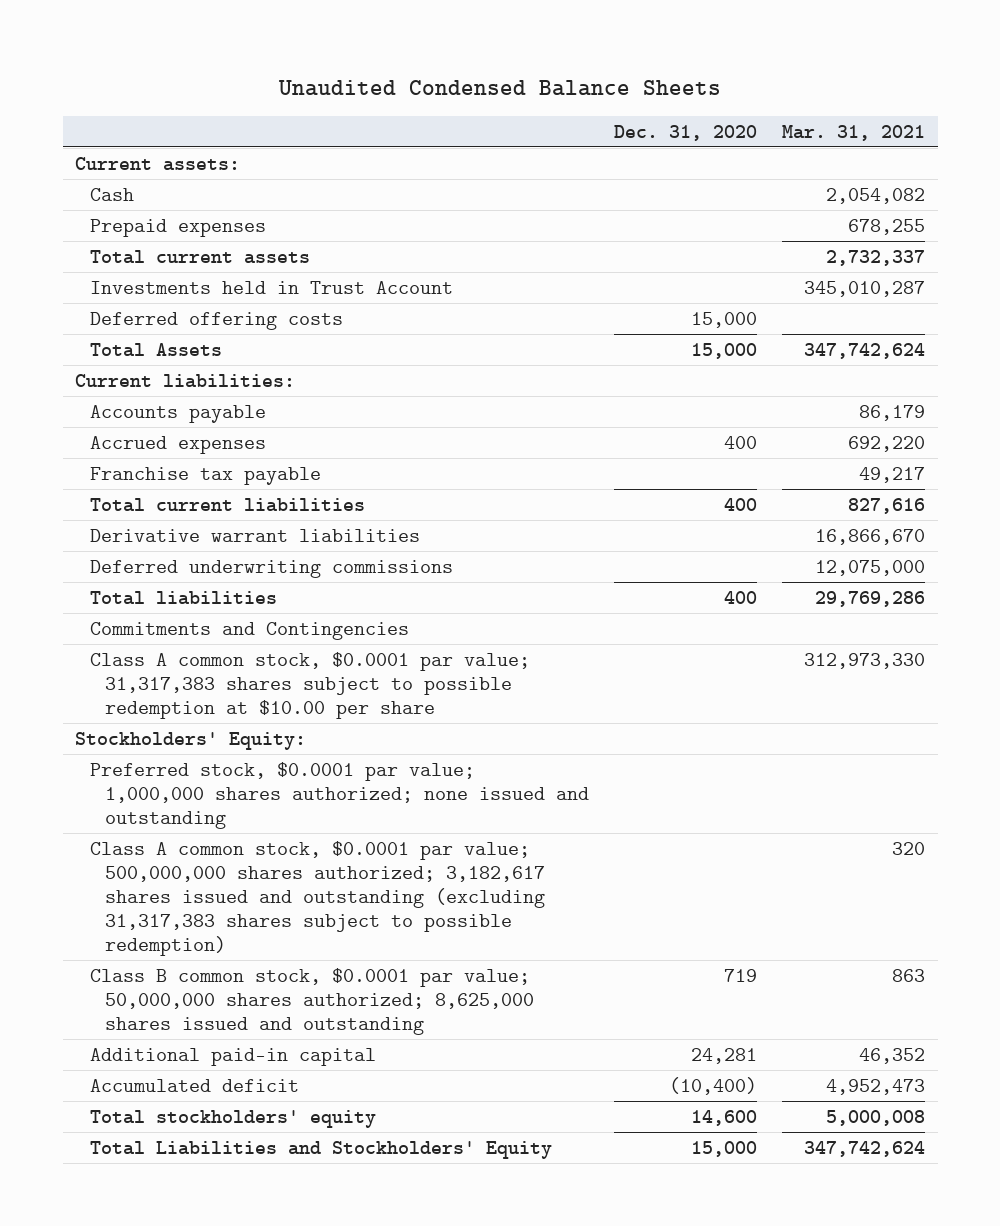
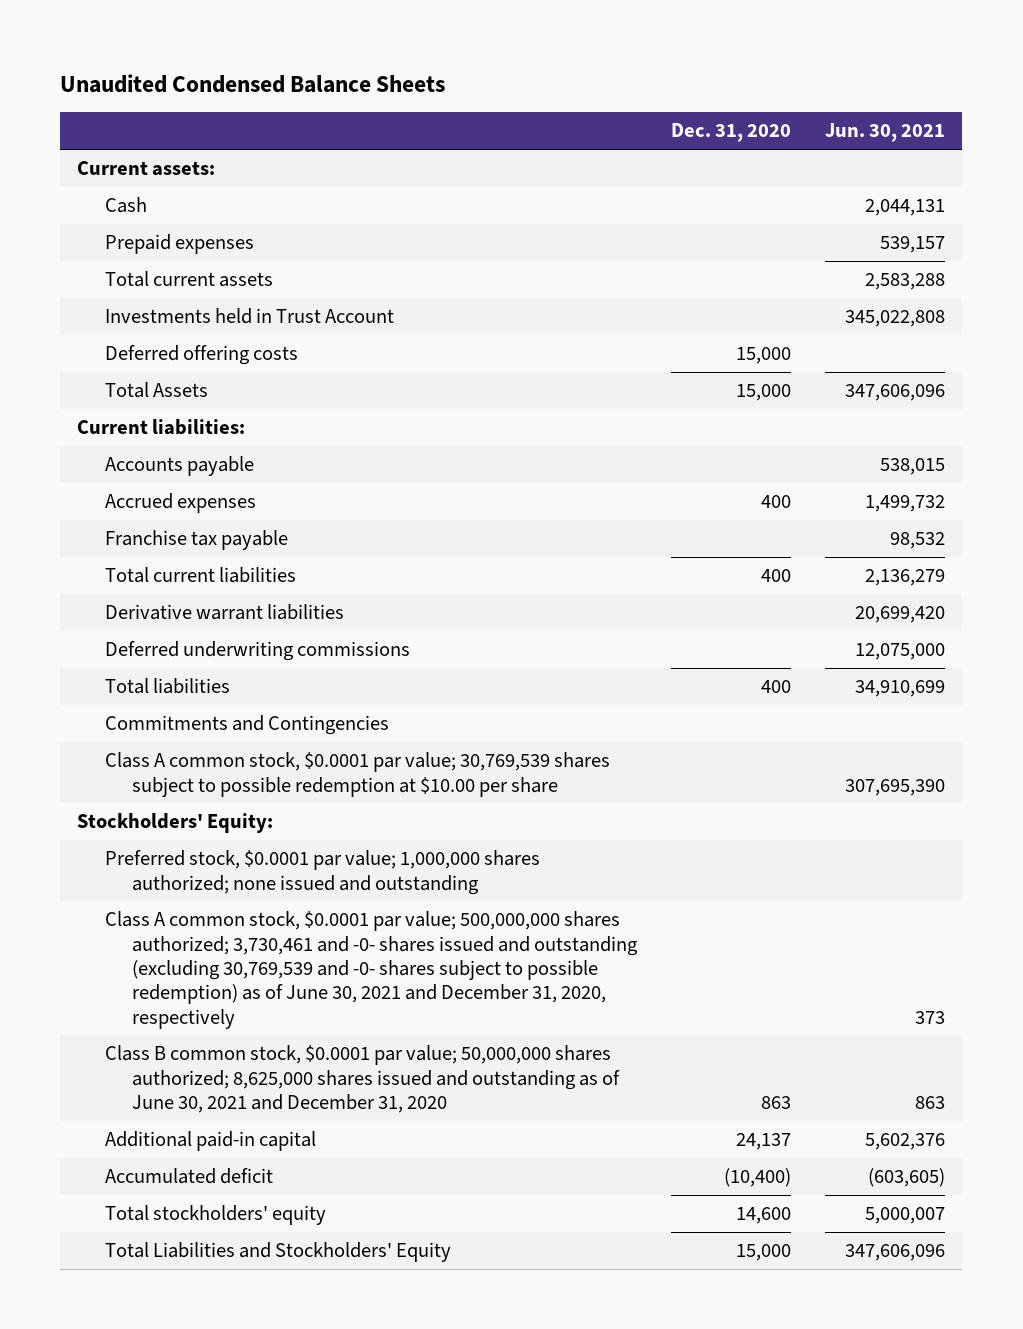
[782,124,926,141] Mar. 31, 2021 -> none
none -> [825,123,946,143] Jun. 30, 2021
[90,651,531,719] Class A common stock, $0.0001 par value; 31,317,383 shares subject to possible redemption at $10.00 per share -> [104,752,610,797] Class A common stock, $0.0001 par value; 30,769,539 shares subject to possible redemption at $10.00 per share
[90,840,546,956] Class A common stock, $0.0001 par value; 500,000,000 shares authorized; 3,182,617 shares issued and outstanding (excluding 31,317,383 shares subject to possible redemption) -> [104,911,639,1029] Class A common stock, $0.0001 par value; 500,000,000 shares authorized; 3,730,461 and -0- shares issued and outstanding (excluding 30,769,539 and -0- shares subject to possible redemption) as of June 30, 2021 and December 31, 2020, respectively
[90,967,535,1035] Class B common stock, $0.0001 par value; 50,000,000 shares authorized; 8,625,000 shares issued and outstanding -> [104,1045,621,1113] Class B common stock, $0.0001 par value; 50,000,000 shares authorized; 8,625,000 shares issued and outstanding as of June 30, 2021 and December 31, 2020
[724,968,758,982] 719 -> [761,1095,792,1109] 863
[691,1047,758,1064] 24,281 -> [736,1133,792,1151] 24,137

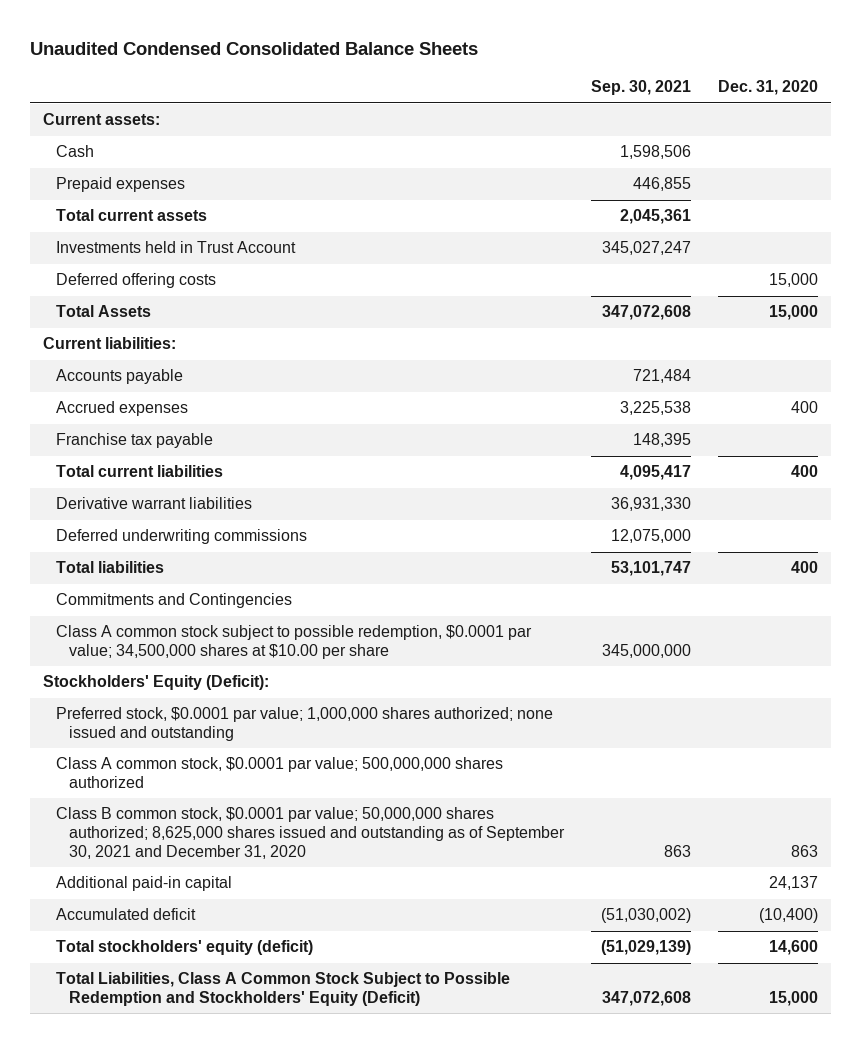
[60,73,446,93] Unaudited Condensed Balance Sheets -> [29,41,478,55] Unaudited Condensed Consolidated Balance Sheets
[825,123,946,143] Jun. 30, 2021 -> none
none -> [590,80,691,96] Sep. 30, 2021
[104,752,610,797] Class A common stock, $0.0001 par value; 30,769,539 shares subject to possible redemption at $10.00 per share -> [56,625,533,660] Class A common stock subject to possible redemption, $0.0001 par value; 34,500,000 shares at $10.00 per share
[77,813,274,834] Stockholders' Equity: -> [43,675,270,691] Stockholders' Equity (Deficit):
[104,911,639,1029] Class A common stock, $0.0001 par value; 500,000,000 shares authorized; 3,730,461 and -0- shares issued and outstanding (excluding 30,769,539 and -0- shares subject to possible redemption) as of June 30, 2021 and December 31, 2020, respectively -> [56,757,504,789] Class A common stock, $0.0001 par value; 500,000,000 shares authorized
[104,1045,621,1113] Class B common stock, $0.0001 par value; 50,000,000 shares authorized; 8,625,000 shares issued and outstanding as of June 30, 2021 and December 31, 2020 -> [56,807,566,859] Class B common stock, $0.0001 par value; 50,000,000 shares authorized; 8,625,000 shares issued and outstanding as of September 30, 2021 and December 31, 2020
[104,1205,326,1226] Total stockholders' equity -> [56,940,314,956] Total stockholders' equity (deficit)
[104,1242,451,1263] Total Liabilities and Stockholders' Equity -> [56,972,511,1007] Total Liabilities, Class A Common Stock Subject to Possible Redemption and Stockholders' Equity (Deficit)

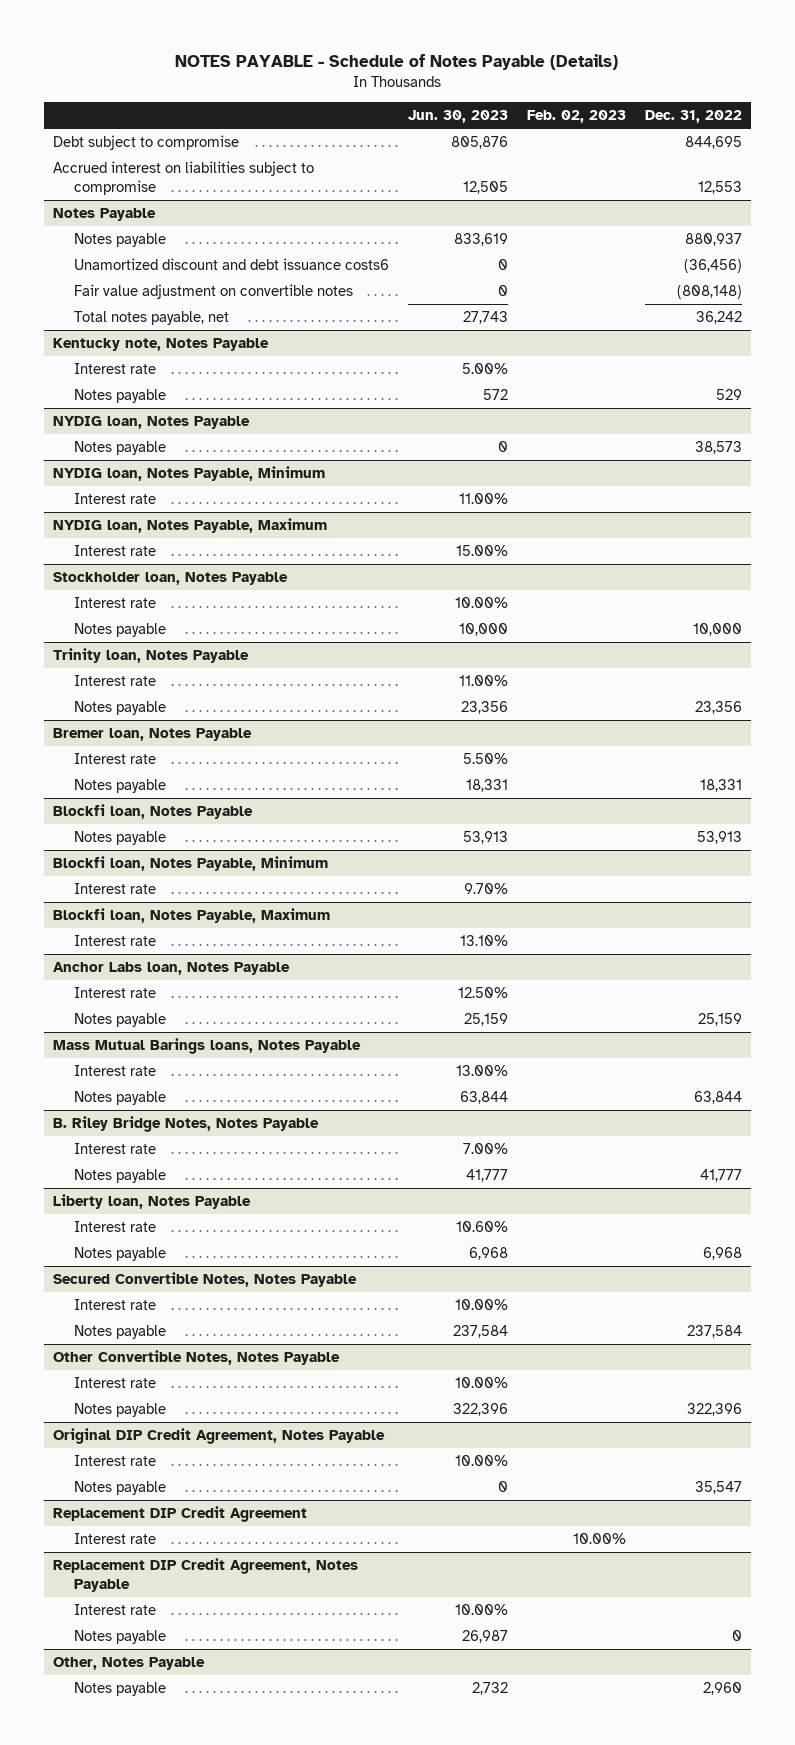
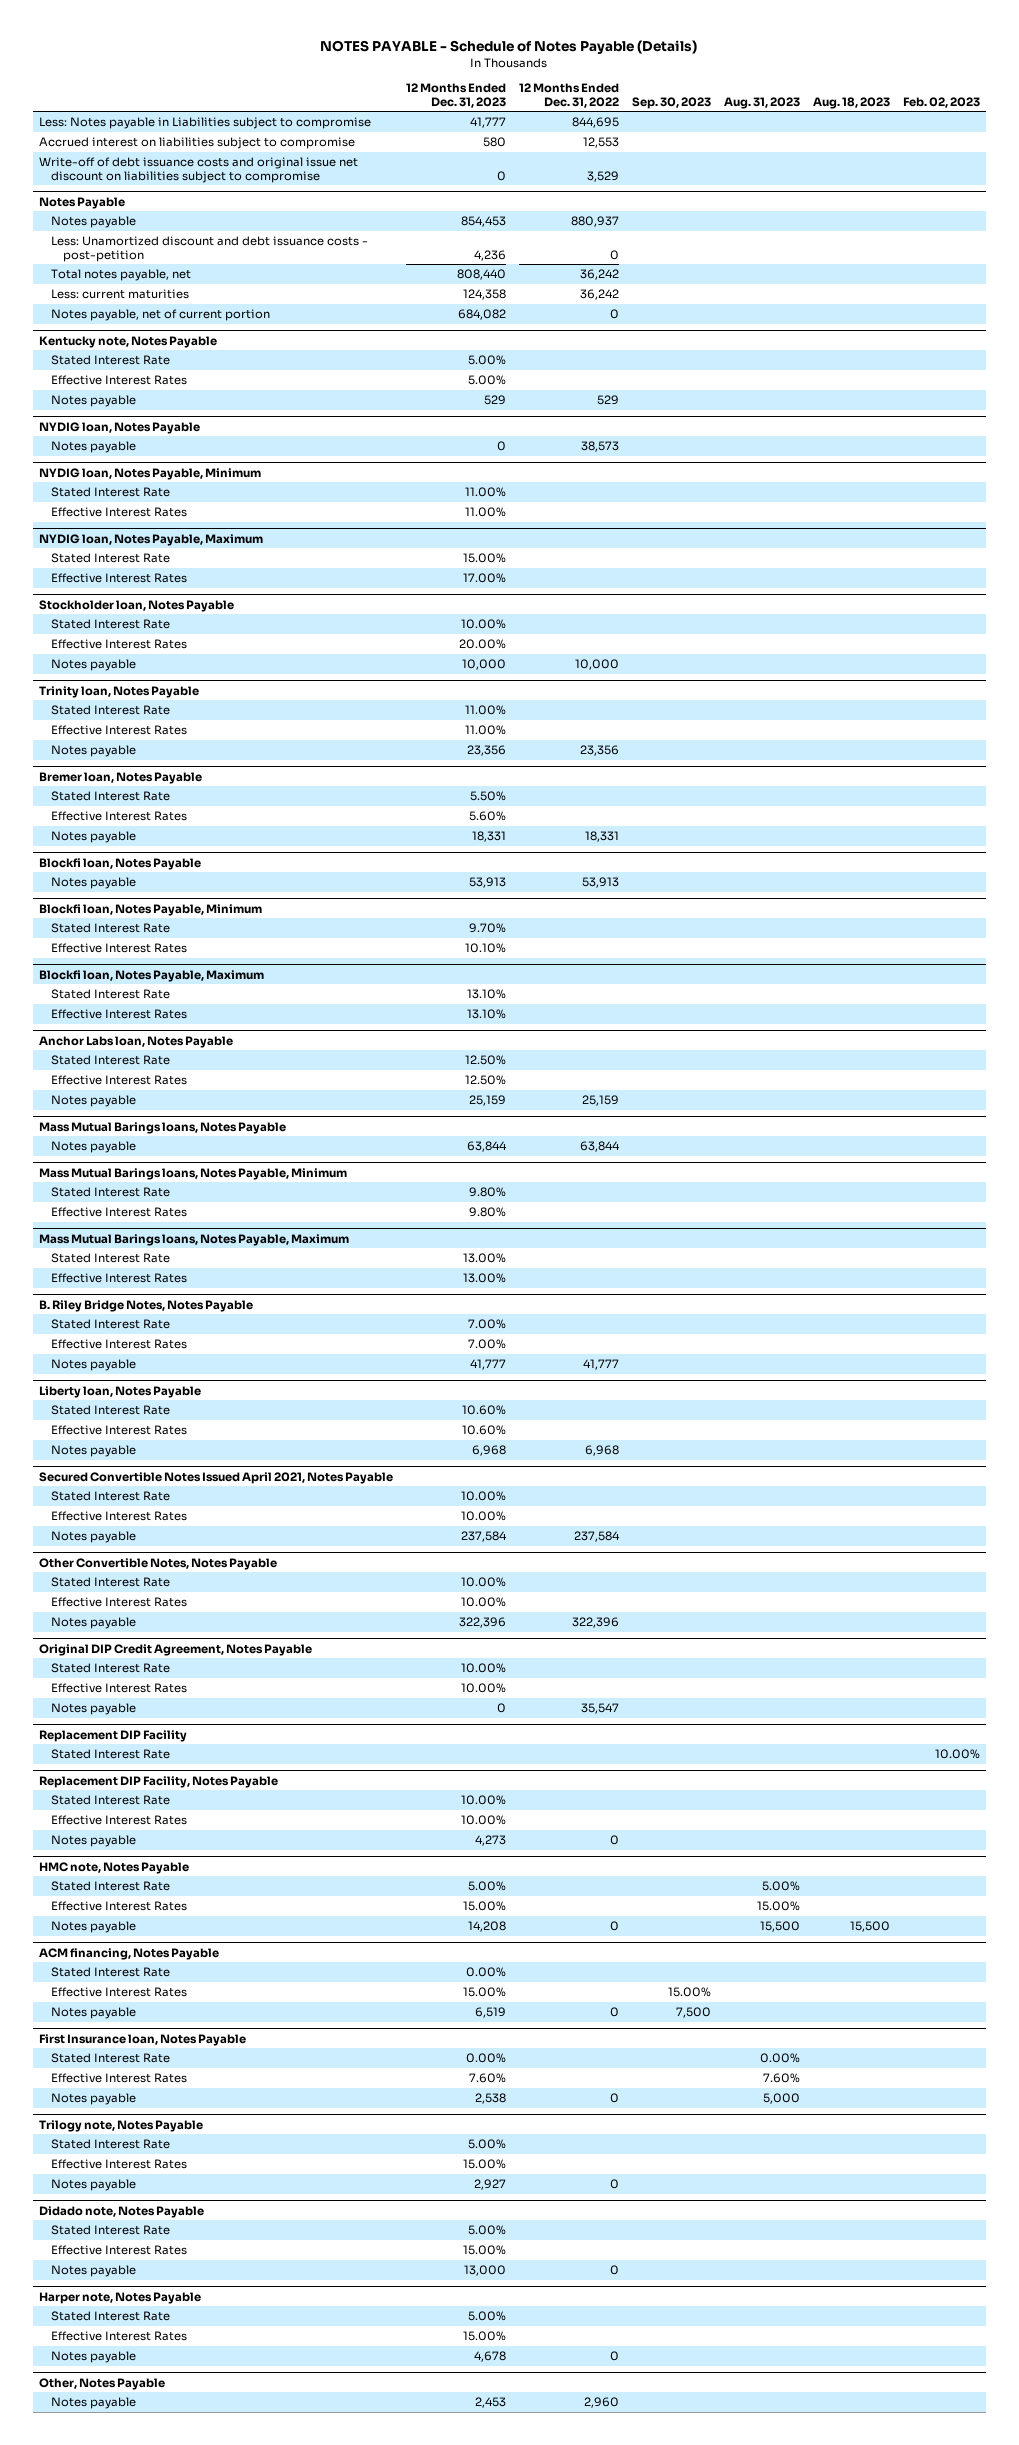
[407,110,508,124] Jun. 30, 2023 -> none
[644,110,742,124] Dec. 31, 2022 -> none
none -> [406,83,507,108] 12 Months Ended Dec. 31, 2023
none -> [518,83,619,108] 12 Months Ended Dec. 31, 2022
none -> [631,96,711,109] Sep. 30, 2023
none -> [723,96,800,109] Aug. 31, 2023
none -> [812,96,890,109] Aug. 18, 2023
[53,135,240,151] Debt subject to compromise -> [39,117,372,130] Less: Notes payable in Liabilities subject to compromise
none -> [39,157,359,183] Write-off of debt issuance costs and original issue net discount on liabilities subject to compromise
[73,284,353,300] Fair value adjustment on convertible notes -> none
[73,258,389,271] Unamortized discount and debt issuance costs6 -> [51,236,369,262] Less: Unamortized discount and debt issuance costs - post-petition
none -> [51,289,190,300] Less: current maturities
none -> [51,309,271,322] Notes payable, net of current portion
[73,363,156,375] Interest rate -> [51,355,171,366] Stated Interest Rate
none -> [51,375,188,386] Effective Interest Rates
[73,493,156,505] Interest rate -> [51,487,171,498] Stated Interest Rate
none -> [51,507,188,518] Effective Interest Rates
[73,545,156,557] Interest rate -> [51,553,171,564] Stated Interest Rate
none -> [51,573,188,584] Effective Interest Rates
[73,597,156,609] Interest rate -> [51,619,171,630] Stated Interest Rate
none -> [51,639,188,650] Effective Interest Rates
[73,675,156,687] Interest rate -> [51,705,171,716] Stated Interest Rate
none -> [51,725,188,736] Effective Interest Rates
[73,753,156,765] Interest rate -> [51,791,171,802] Stated Interest Rate
none -> [51,811,188,822] Effective Interest Rates
[73,883,156,895] Interest rate -> [51,923,171,934] Stated Interest Rate
none -> [51,943,188,954] Effective Interest Rates
[73,935,156,947] Interest rate -> [51,989,171,1000] Stated Interest Rate
none -> [51,1009,188,1020] Effective Interest Rates
[73,987,156,999] Interest rate -> [51,1055,171,1066] Stated Interest Rate
none -> [51,1075,188,1086] Effective Interest Rates
[73,1065,156,1077] Interest rate -> none
none -> [39,1167,348,1180] Mass Mutual Barings loans, Notes Payable, Minimum
none -> [51,1187,171,1198] Stated Interest Rate
none -> [51,1207,188,1218] Effective Interest Rates
none -> [39,1233,350,1246] Mass Mutual Barings loans, Notes Payable, Maximum
none -> [51,1253,171,1264] Stated Interest Rate
none -> [51,1273,188,1284] Effective Interest Rates
[73,1143,156,1155] Interest rate -> [51,1319,171,1330] Stated Interest Rate
none -> [51,1339,188,1350] Effective Interest Rates
[73,1221,156,1233] Interest rate -> [51,1405,171,1416] Stated Interest Rate
none -> [51,1425,188,1436] Effective Interest Rates
[53,1272,358,1288] Secured Convertible Notes, Notes Payable -> [39,1471,394,1484] Secured Convertible Notes Issued April 2021, Notes Payable
[73,1299,156,1311] Interest rate -> [51,1491,171,1502] Stated Interest Rate
none -> [51,1511,188,1522] Effective Interest Rates
[73,1377,156,1389] Interest rate -> [51,1577,171,1588] Stated Interest Rate
none -> [51,1597,188,1608] Effective Interest Rates
[73,1455,156,1467] Interest rate -> [51,1663,171,1674] Stated Interest Rate
none -> [51,1683,188,1694] Effective Interest Rates
[53,1506,308,1523] Replacement DIP Credit Agreement -> [39,1729,188,1742] Replacement DIP Facility
[73,1533,156,1545] Interest rate -> [51,1749,171,1760] Stated Interest Rate
[53,1558,359,1593] Replacement DIP Credit Agreement, Notes Payable -> [39,1775,279,1788] Replacement DIP Facility, Notes Payable
[73,1604,156,1616] Interest rate -> [51,1795,171,1806] Stated Interest Rate
none -> [51,1815,188,1826] Effective Interest Rates
none -> [39,1861,190,1874] HMC note, Notes Payable
none -> [51,1881,171,1892] Stated Interest Rate
none -> [51,1901,188,1912] Effective Interest Rates
none -> [51,1921,137,1934] Notes payable
none -> [39,1947,220,1960] ACM financing, Notes Payable
none -> [51,1967,171,1978] Stated Interest Rate
none -> [51,1987,188,1998] Effective Interest Rates
none -> [51,2007,137,2020] Notes payable
none -> [39,2033,247,2046] First Insurance loan, Notes Payable
none -> [51,2053,171,2064] Stated Interest Rate
none -> [51,2073,188,2084] Effective Interest Rates
none -> [51,2093,137,2106] Notes payable
none -> [39,2119,204,2132] Trilogy note, Notes Payable
none -> [51,2139,171,2150] Stated Interest Rate
none -> [51,2159,188,2170] Effective Interest Rates
none -> [51,2179,137,2192] Notes payable
none -> [39,2205,205,2218] Didado note, Notes Payable
none -> [51,2225,171,2236] Stated Interest Rate
none -> [51,2245,188,2256] Effective Interest Rates
none -> [51,2265,137,2278] Notes payable
none -> [39,2291,202,2304] Harper note, Notes Payable
none -> [51,2311,171,2322] Stated Interest Rate
none -> [51,2331,188,2342] Effective Interest Rates
none -> [51,2351,137,2364] Notes payable

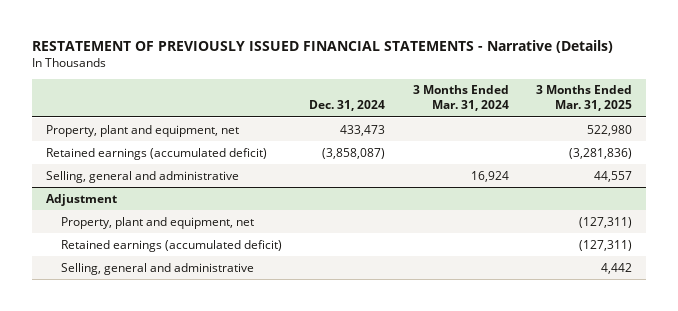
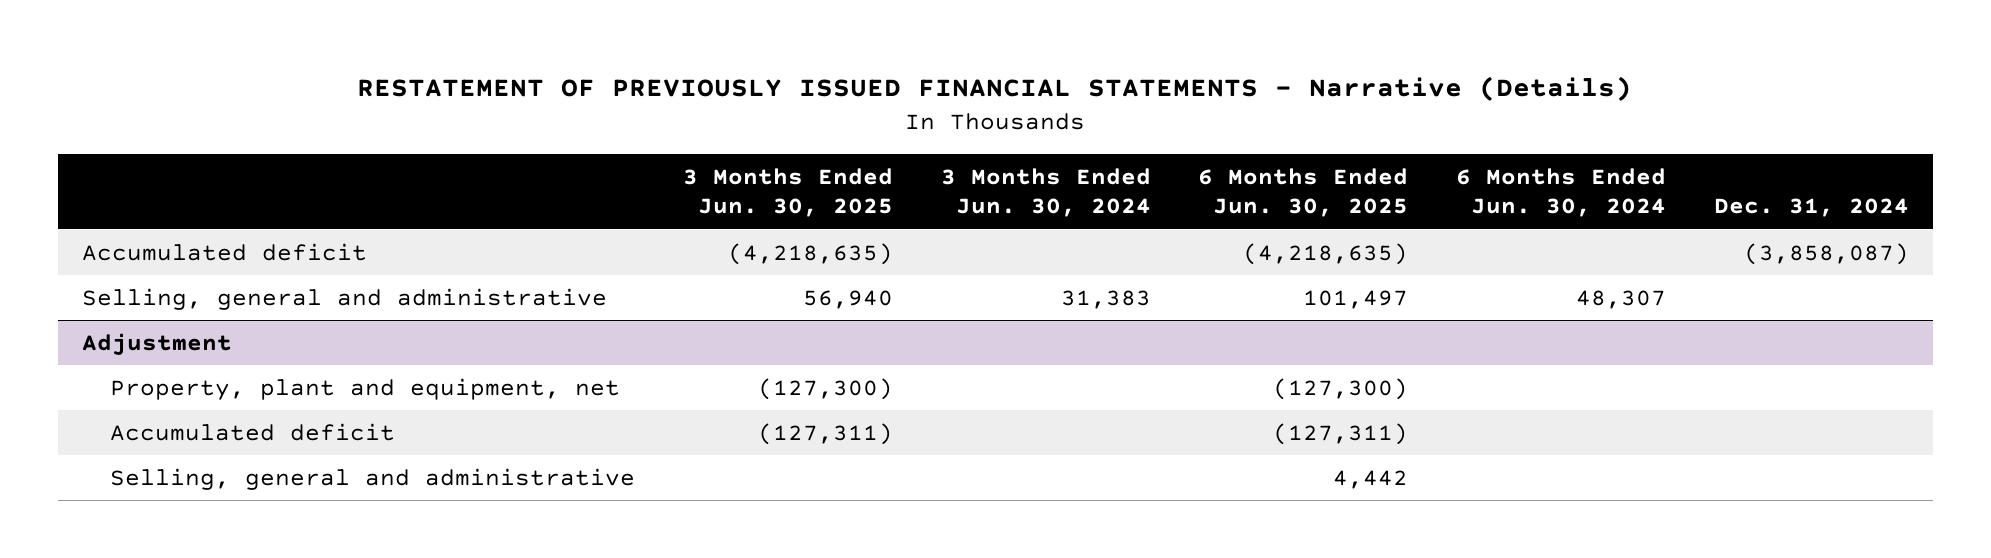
[412,85,509,112] 3 Months Ended Mar. 31, 2024 -> none
[536,85,633,112] 3 Months Ended Mar. 31, 2025 -> none
none -> [682,167,893,218] 3 Months Ended Jun. 30, 2025
none -> [940,167,1151,218] 3 Months Ended Jun. 30, 2024
none -> [1198,167,1409,218] 6 Months Ended Jun. 30, 2025
none -> [1456,167,1667,218] 6 Months Ended Jun. 30, 2024
[46,124,240,137] Property, plant and equipment, net -> none
[46,147,268,160] Retained earnings (accumulated deficit) -> [81,242,367,261] Accumulated deficit
[60,239,282,252] Retained earnings (accumulated deficit) -> [110,422,396,441] Accumulated deficit

